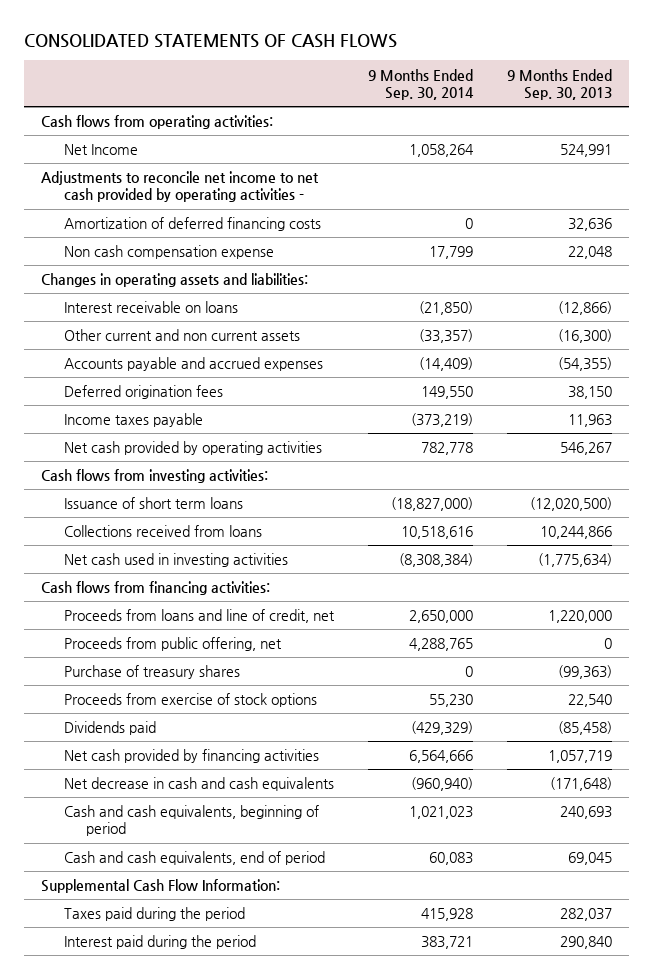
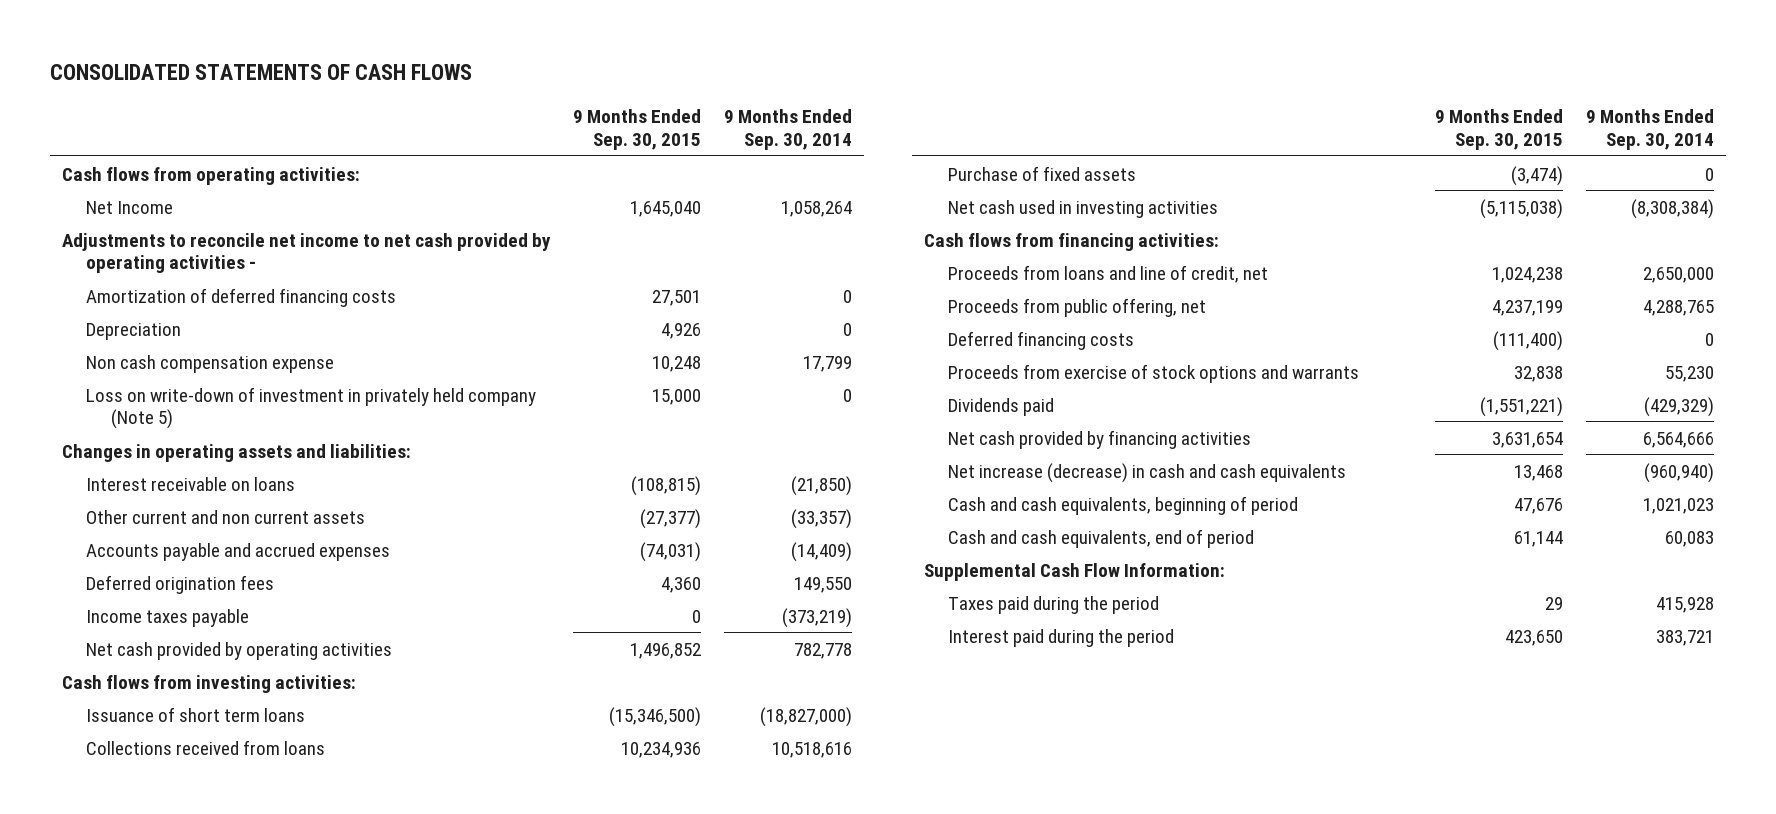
[507,68,613,100] 9 Months Ended Sep. 30, 2013 -> none
none -> [573,108,702,150] 9 Months Ended Sep. 30, 2015
none -> [86,322,182,340] Depreciation
none -> [86,386,537,430] Loss on write-down of investment in privately held company (Note 5)
none -> [947,165,1136,181] Purchase of fixed assets
[63,665,240,680] Purchase of treasury shares -> none
none -> [947,330,1134,350] Deferred financing costs
[63,693,317,708] Proceeds from exercise of stock options -> [947,363,1359,383] Proceeds from exercise of stock options and warrants
[63,777,334,792] Net decrease in cash and cash equivalents -> [947,462,1346,483] Net increase (decrease) in cash and cash equivalents

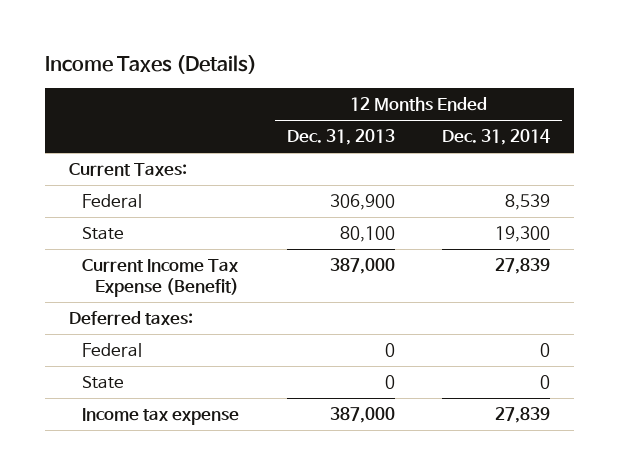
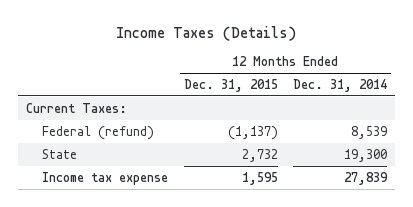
[286,129,395,146] Dec. 31, 2013 -> none
none -> [183,78,278,92] Dec. 31, 2015
[81,194,142,209] Federal -> [42,125,155,140] Federal (refund)
[81,259,239,298] Current Income Tax Expense (Benefit) -> none
[69,311,194,326] Deferred taxes: -> none
[81,343,142,358] Federal -> none
[81,376,124,390] State -> none

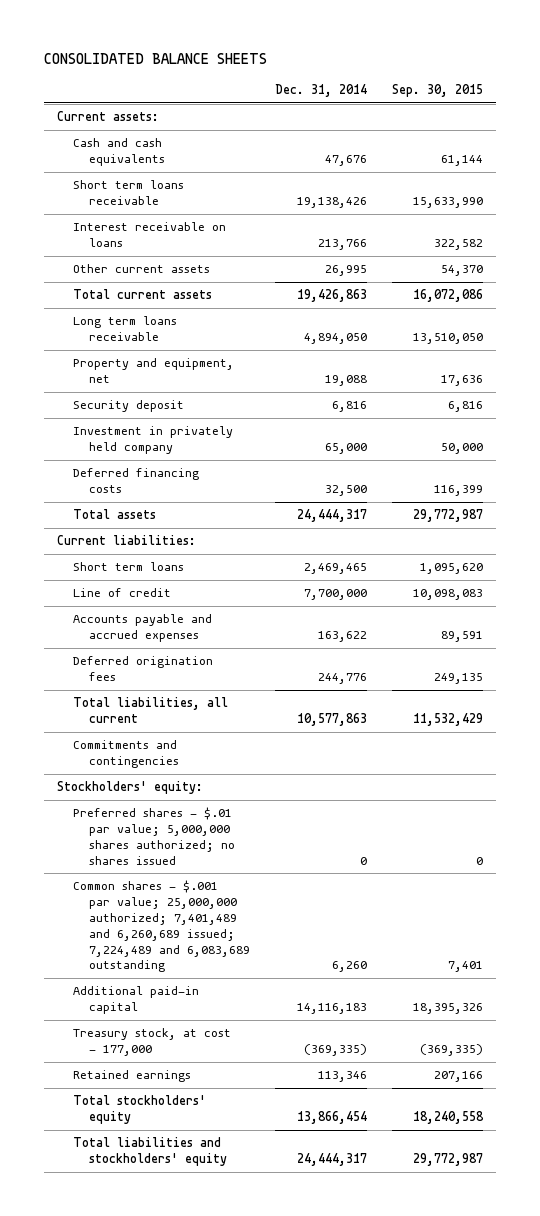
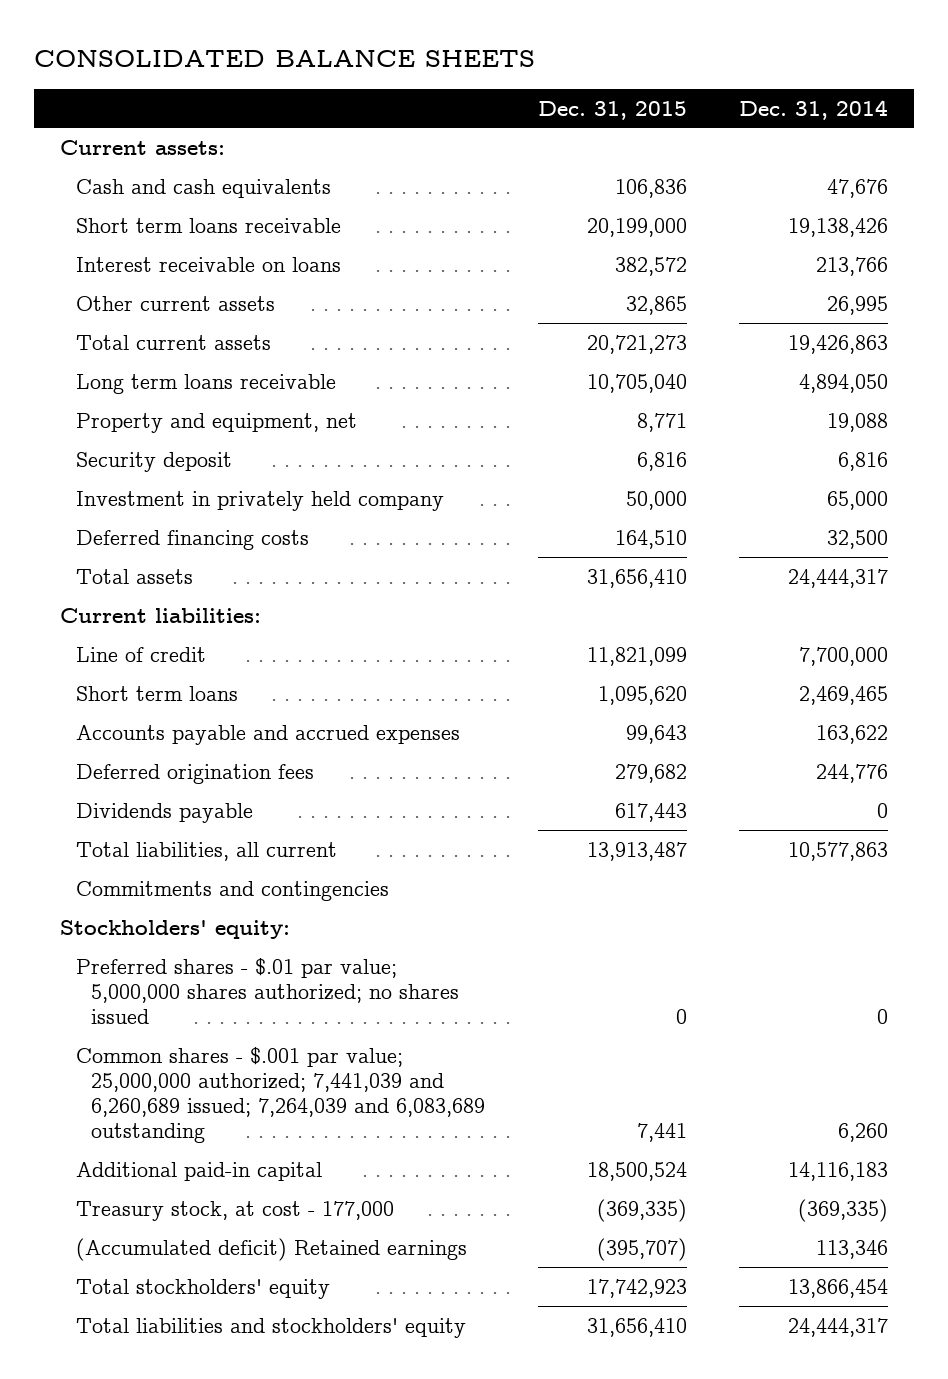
[392,84,484,98] Sep. 30, 2015 -> none
none -> [537,100,687,120] Dec. 31, 2015
[73,562,185,572] Short term loans -> [75,685,238,701] Short term loans
none -> [75,802,253,823] Dividends payable
[73,880,251,973] Common shares - $.001 par value; 25,000,000 authorized; 7,401,489 and 6,260,689 issued; 7,224,489 and 6,083,689 outstanding -> [75,1046,486,1143] Common shares - $.001 par value; 25,000,000 authorized; 7,441,039 and 6,260,689 issued; 7,264,039 and 6,083,689 outstanding
[73,1070,192,1083] Retained earnings -> [75,1237,467,1261] (Accumulated deficit) Retained earnings

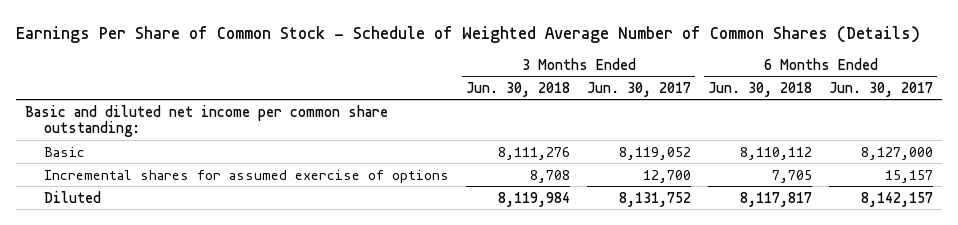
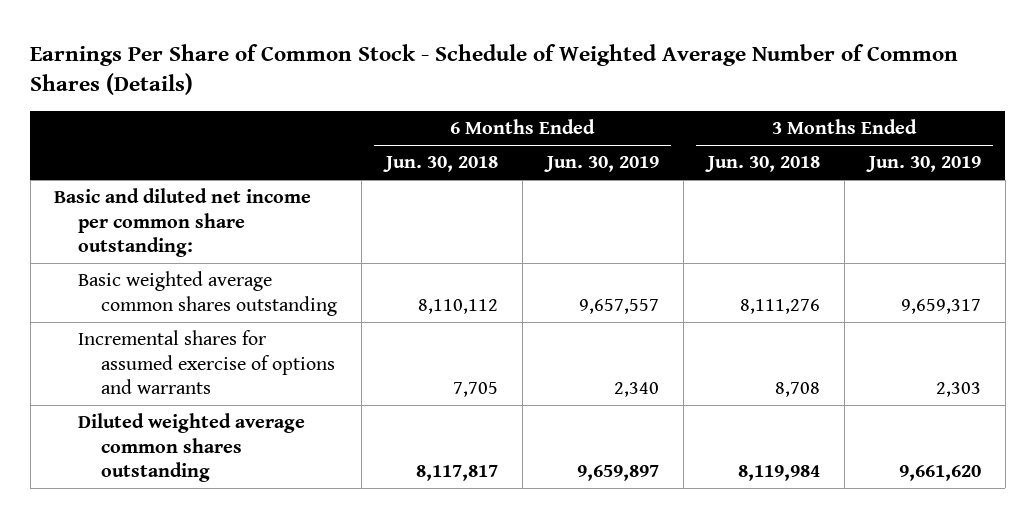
[587,81,692,97] Jun. 30, 2017 -> none
[829,81,934,97] Jun. 30, 2017 -> none
none -> [543,156,659,173] Jun. 30, 2019
none -> [865,156,981,173] Jun. 30, 2019
[44,146,86,157] Basic -> [77,271,338,316] Basic weighted average common shares outstanding
[44,169,450,183] Incremental shares for assumed exercise of options -> [77,330,336,395] Incremental shares for assumed exercise of options and warrants
[44,190,102,203] Diluted -> [77,413,305,483] Diluted weighted average common shares outstanding

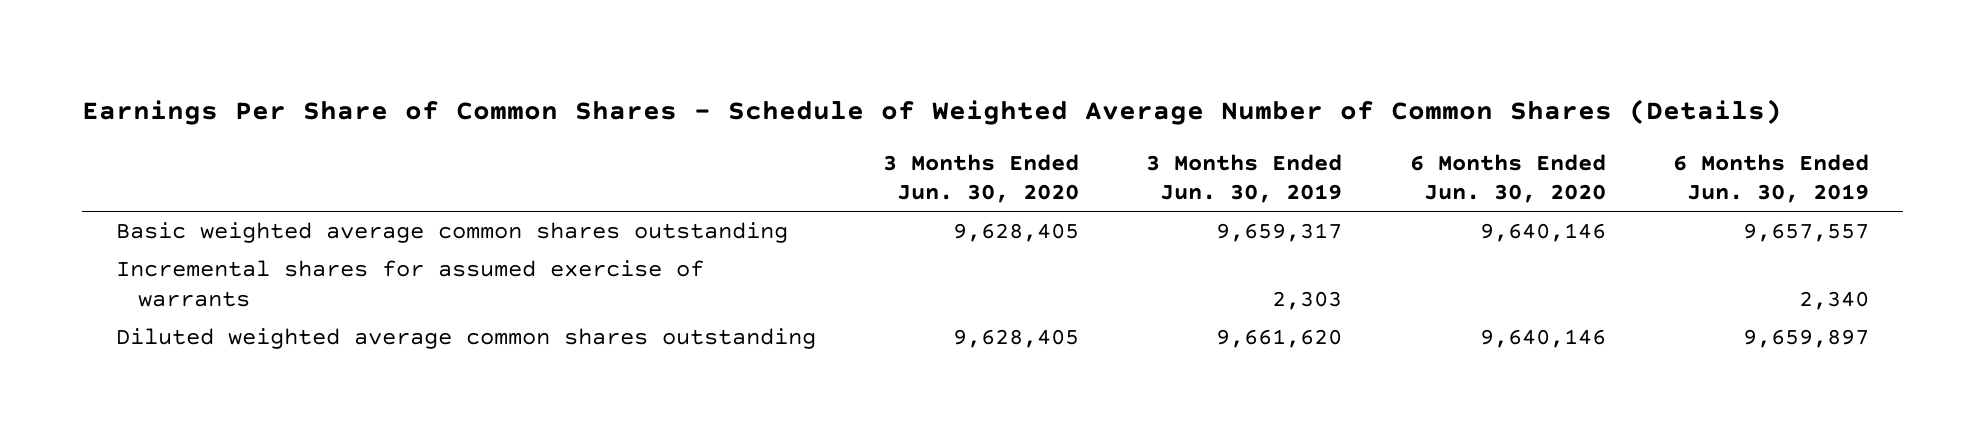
[30,43,959,96] Earnings Per Share of Common Stock - Schedule of Weighted Average Number of Common Shares (Details) -> [81,99,1782,126] Earnings Per Share of Common Shares - Schedule of Weighted Average Number of Common Shares (Details)
[382,156,498,173] Jun. 30, 2018 -> none
[704,156,820,173] Jun. 30, 2018 -> none
none -> [883,153,1080,204] 3 Months Ended Jun. 30, 2020
none -> [1409,153,1606,204] 6 Months Ended Jun. 30, 2020
[54,188,312,258] Basic and diluted net income per common share outstanding: -> none
[77,330,336,395] Incremental shares for assumed exercise of options and warrants -> [115,260,704,307] Incremental shares for assumed exercise of warrants

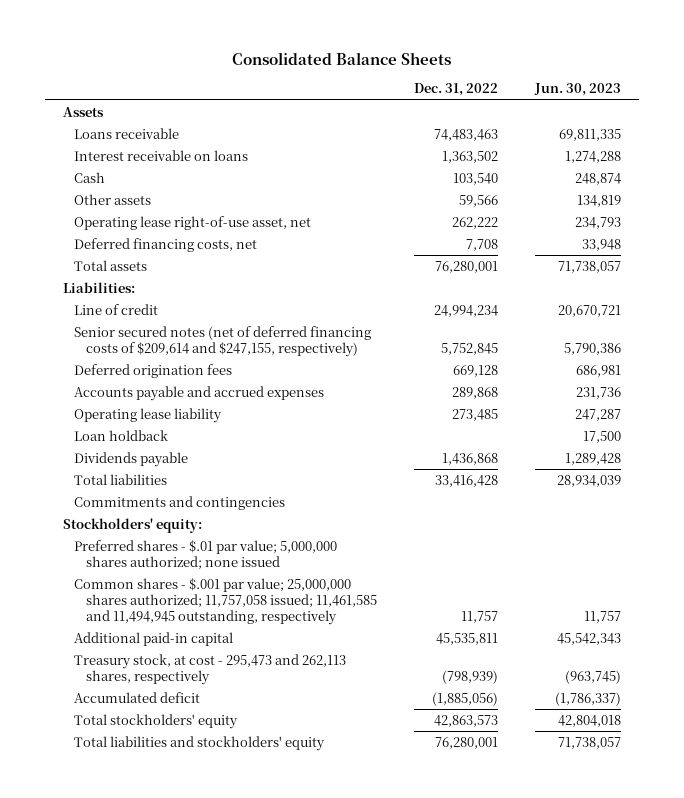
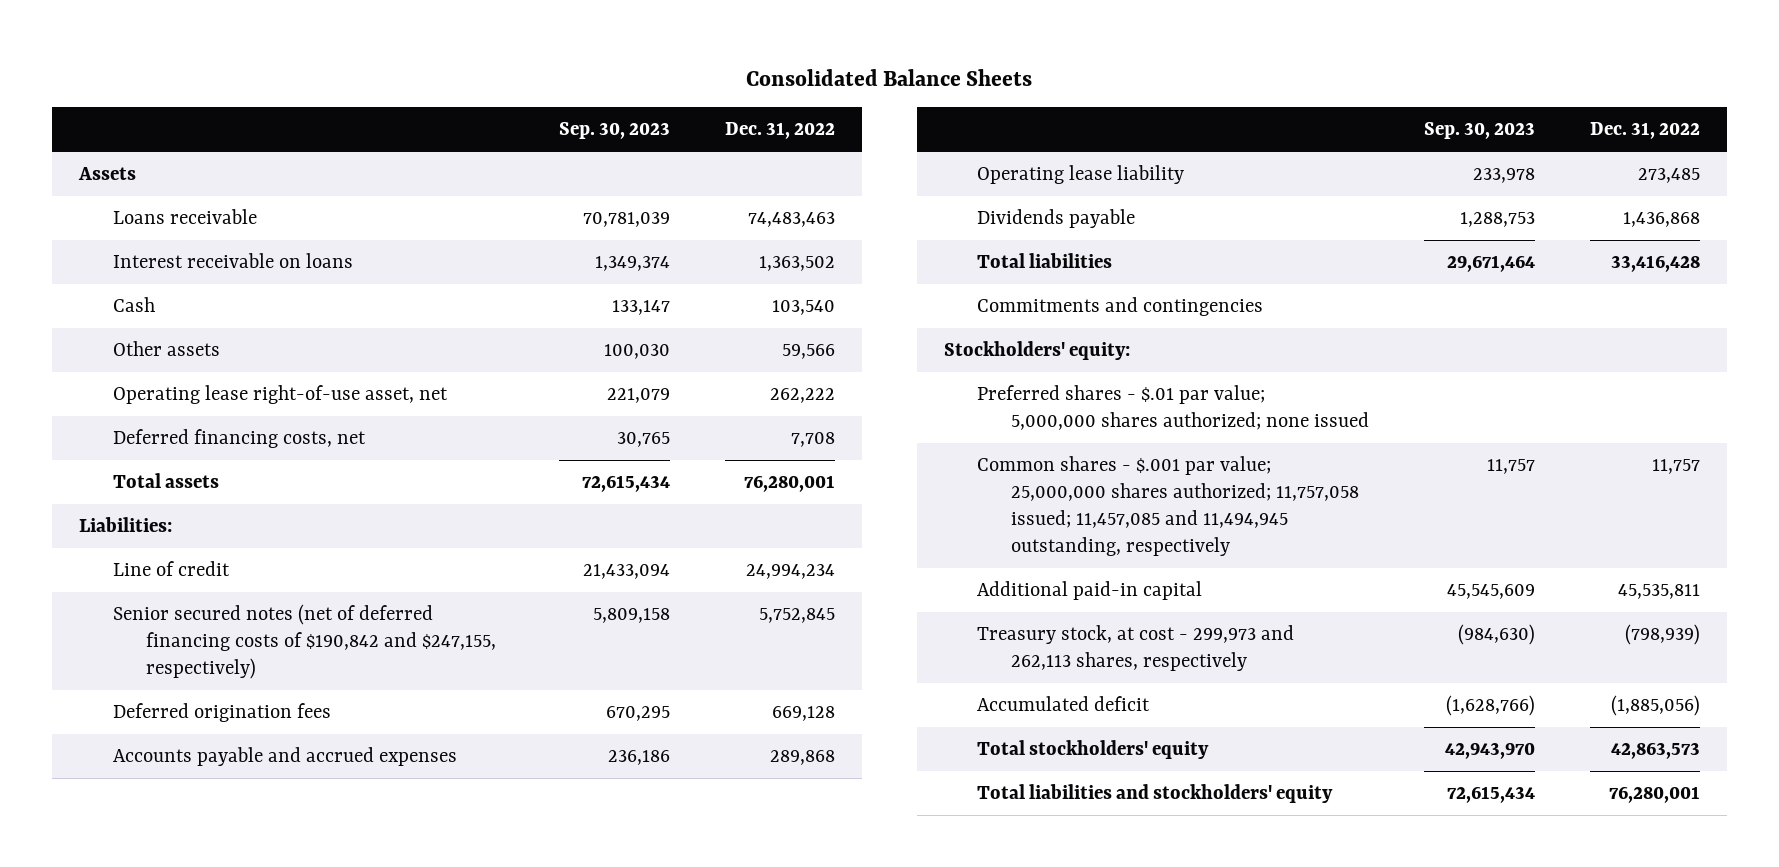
[533,83,621,97] Jun. 30, 2023 -> none
none -> [558,122,670,140] Sep. 30, 2023
[74,325,372,357] Senior secured notes (net of deferred financing costs of $209,614 and $247,155, respectively) -> [112,604,497,679] Senior secured notes (net of deferred financing costs of $190,842 and $247,155, respectively)
[74,429,169,441] Loan holdback -> none
[74,577,377,625] Common shares - $.001 par value; 25,000,000 shares authorized; 11,757,058 issued; 11,461,585 and 11,494,945 outstanding, respectively -> [977,456,1360,556] Common shares - $.001 par value; 25,000,000 shares authorized; 11,757,058 issued; 11,457,085 and 11,494,945 outstanding, respectively
[74,653,347,685] Treasury stock, at cost - 295,473 and 262,113 shares, respectively -> [977,625,1295,672] Treasury stock, at cost - 299,973 and 262,113 shares, respectively

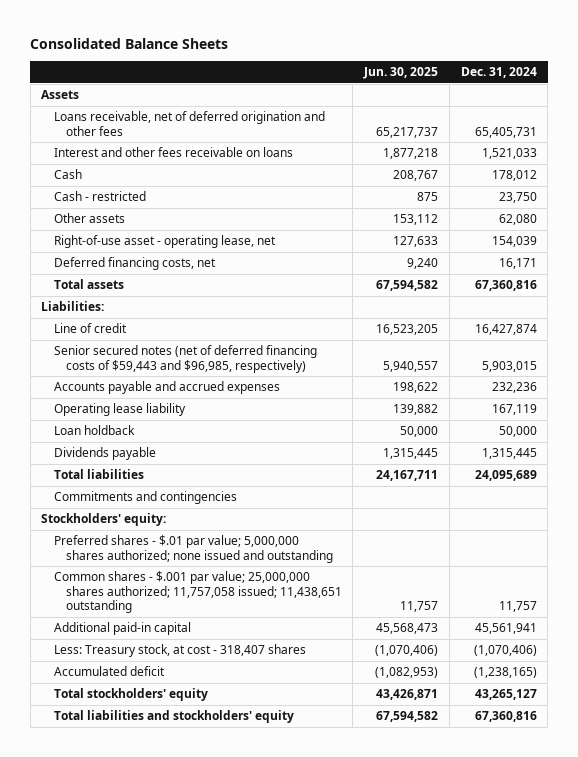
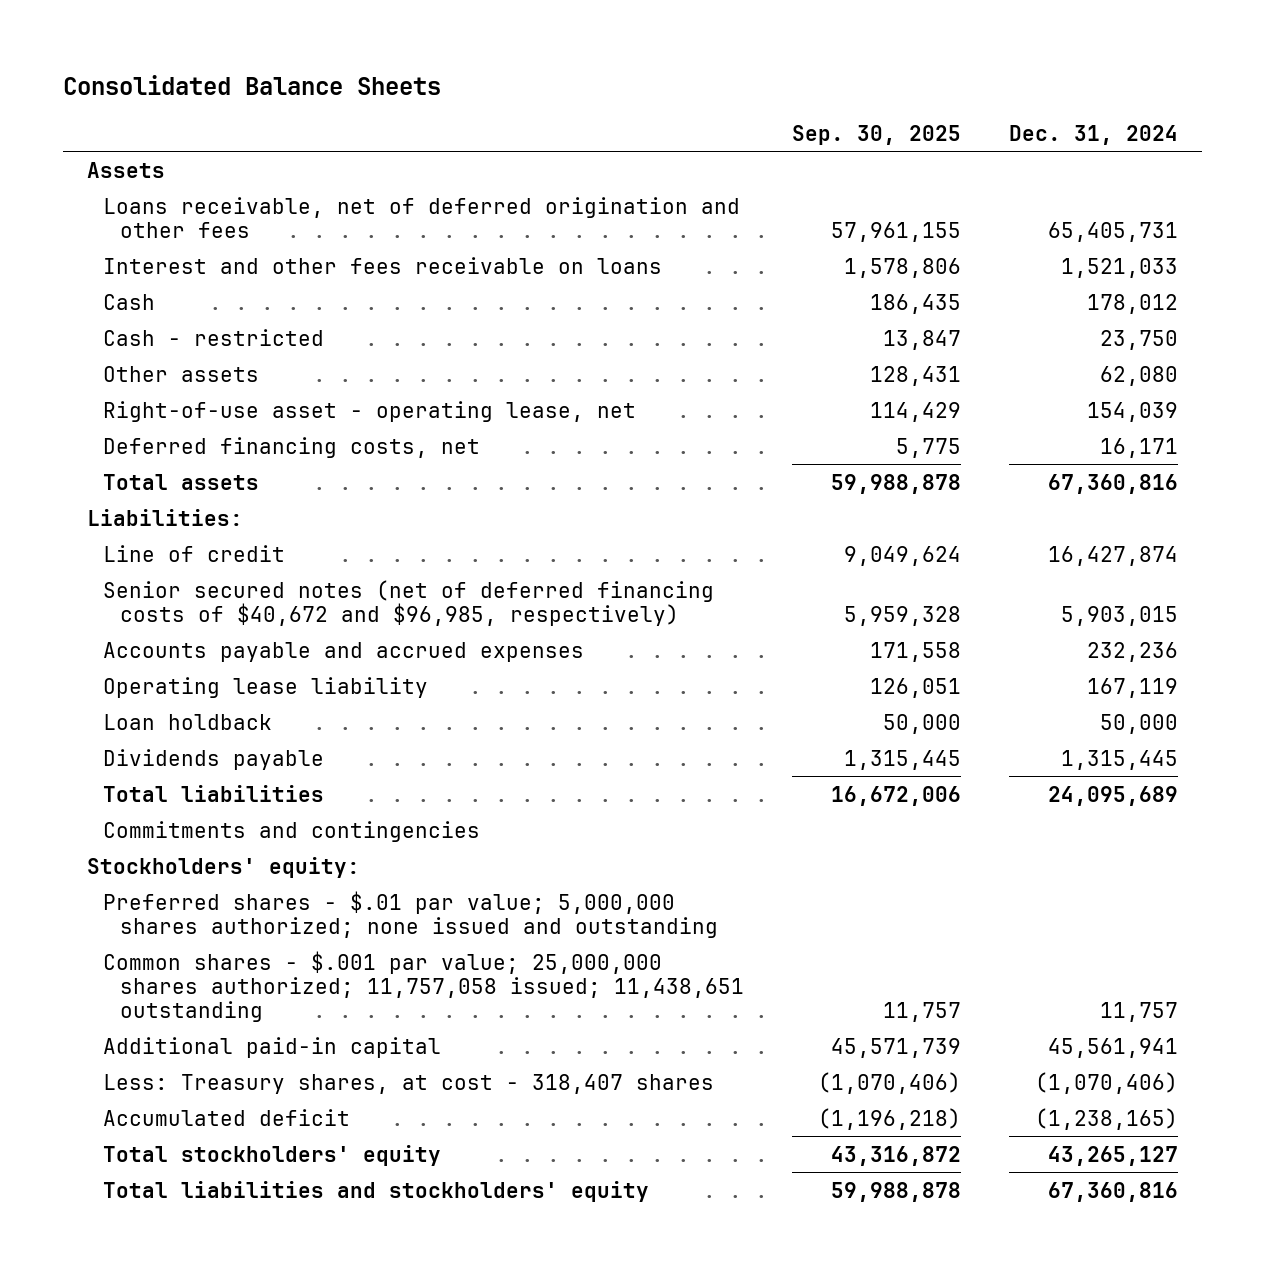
[363,67,439,80] Jun. 30, 2025 -> none
none -> [791,124,961,145] Sep. 30, 2025
[53,345,317,373] Senior secured notes (net of deferred financing costs of $59,443 and $96,985, respectively) -> [103,579,715,626] Senior secured notes (net of deferred financing costs of $40,672 and $96,985, respectively)
[53,644,306,658] Less: Treasury stock, at cost - 318,407 shares -> [103,1073,715,1094] Less: Treasury shares, at cost - 318,407 shares

